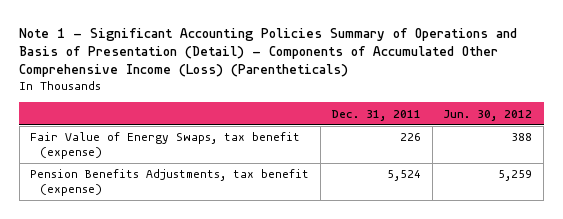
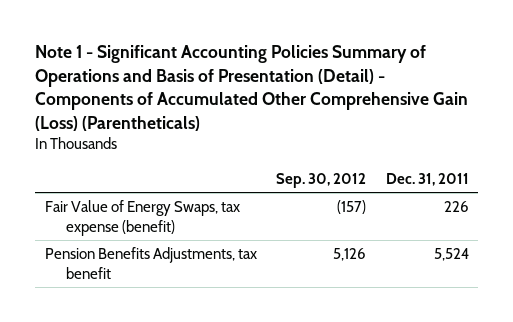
[19,27,518,78] Note 1 - Significant Accounting Policies Summary of Operations and Basis of Presentation (Detail) - Components of Accumulated Other Comprehensive Income (Loss) (Parentheticals) -> [34,45,468,131] Note 1 - Significant Accounting Policies Summary of Operations and Basis of Presentation (Detail) - Components of Accumulated Other Comprehensive Gain (Loss) (Parentheticals)
[443,109,533,121] Jun. 30, 2012 -> none
none -> [276,172,367,188] Sep. 30, 2012
[30,132,301,160] Fair Value of Energy Swaps, tax benefit (expense) -> [44,200,240,236] Fair Value of Energy Swaps, tax expense (benefit)
[30,169,310,197] Pension Benefits Adjustments, tax benefit (expense) -> [44,247,257,279] Pension Benefits Adjustments, tax benefit

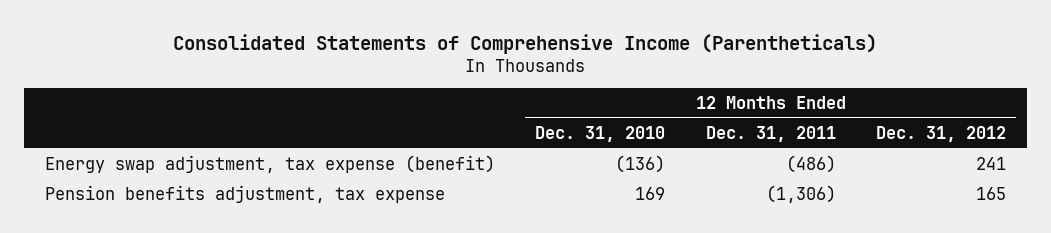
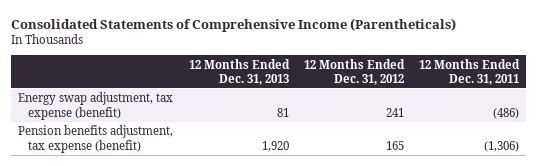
[535,125,666,142] Dec. 31, 2010 -> none
none -> [188,58,290,85] 12 Months Ended Dec. 31, 2013
[44,184,445,203] Pension benefits adjustment, tax expense -> [18,125,174,153] Pension benefits adjustment, tax expense (benefit)

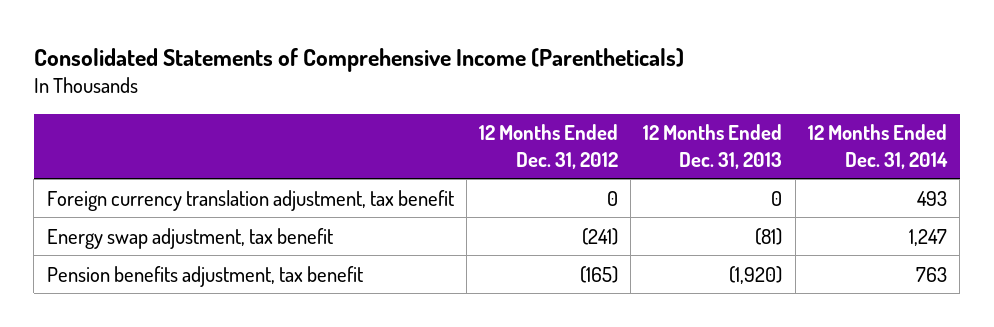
[418,58,520,85] 12 Months Ended Dec. 31, 2011 -> none
none -> [807,124,948,169] 12 Months Ended Dec. 31, 2014
none -> [46,189,454,211] Foreign currency translation adjustment, tax benefit
[18,92,174,120] Energy swap adjustment, tax expense (benefit) -> [46,227,333,249] Energy swap adjustment, tax benefit
[276,107,289,117] 81 -> [755,227,783,245] (81)
[385,107,404,117] 241 -> [582,227,619,245] (241)
[18,125,174,153] Pension benefits adjustment, tax expense (benefit) -> [46,265,363,287] Pension benefits adjustment, tax benefit
[261,140,289,152] 1,920 -> [729,265,783,284] (1,920)
[385,140,404,150] 165 -> [580,265,619,283] (165)

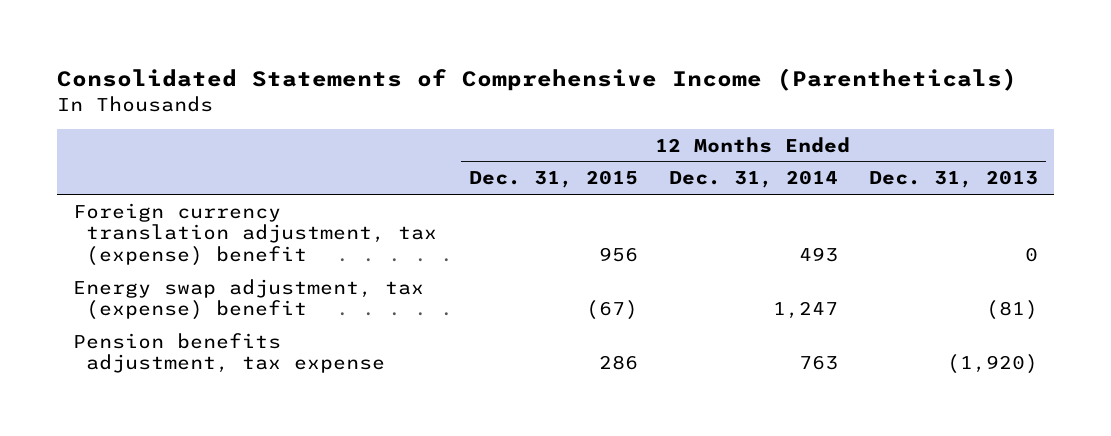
[479,124,619,169] 12 Months Ended Dec. 31, 2012 -> none
none -> [468,170,638,189] Dec. 31, 2015
[46,189,454,211] Foreign currency translation adjustment, tax benefit -> [72,202,438,266] Foreign currency translation adjustment, tax (expense) benefit
[46,227,333,249] Energy swap adjustment, tax benefit -> [72,278,424,321] Energy swap adjustment, tax (expense) benefit
[46,265,363,287] Pension benefits adjustment, tax benefit -> [72,332,386,374] Pension benefits adjustment, tax expense

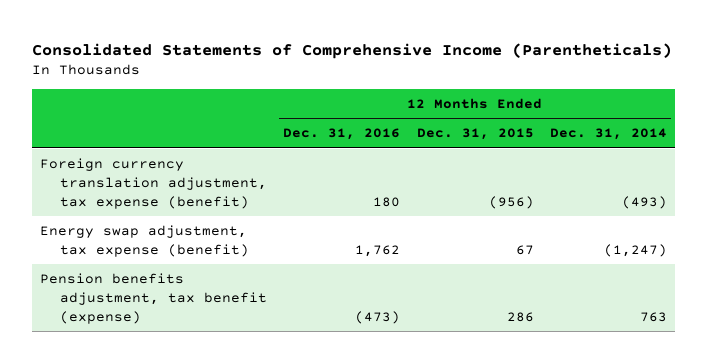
[869,170,1039,189] Dec. 31, 2013 -> none
none -> [283,128,401,141] Dec. 31, 2016
[72,202,438,266] Foreign currency translation adjustment, tax (expense) benefit -> [39,157,268,209] Foreign currency translation adjustment, tax expense (benefit)
[598,246,638,262] 956 -> [488,195,534,209] (956)
[798,246,838,262] 493 -> [621,195,667,209] (493)
[72,278,424,321] Energy swap adjustment, tax (expense) benefit -> [39,224,250,257] Energy swap adjustment, tax expense (benefit)
[585,300,638,321] (67) -> [515,244,534,255] 67
[772,301,838,320] 1,247 -> [603,243,667,257] (1,247)
[72,332,386,374] Pension benefits adjustment, tax expense -> [39,272,268,324] Pension benefits adjustment, tax benefit (expense)

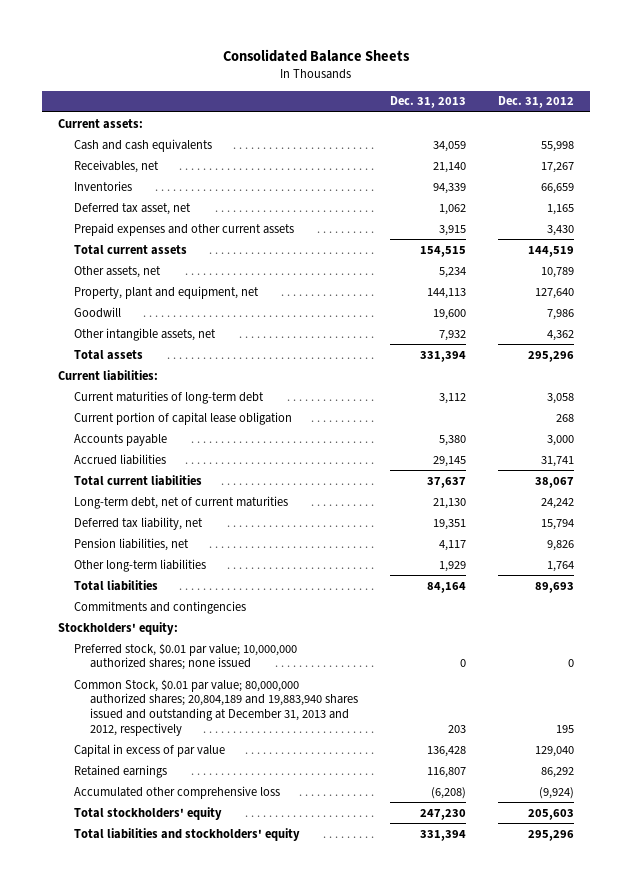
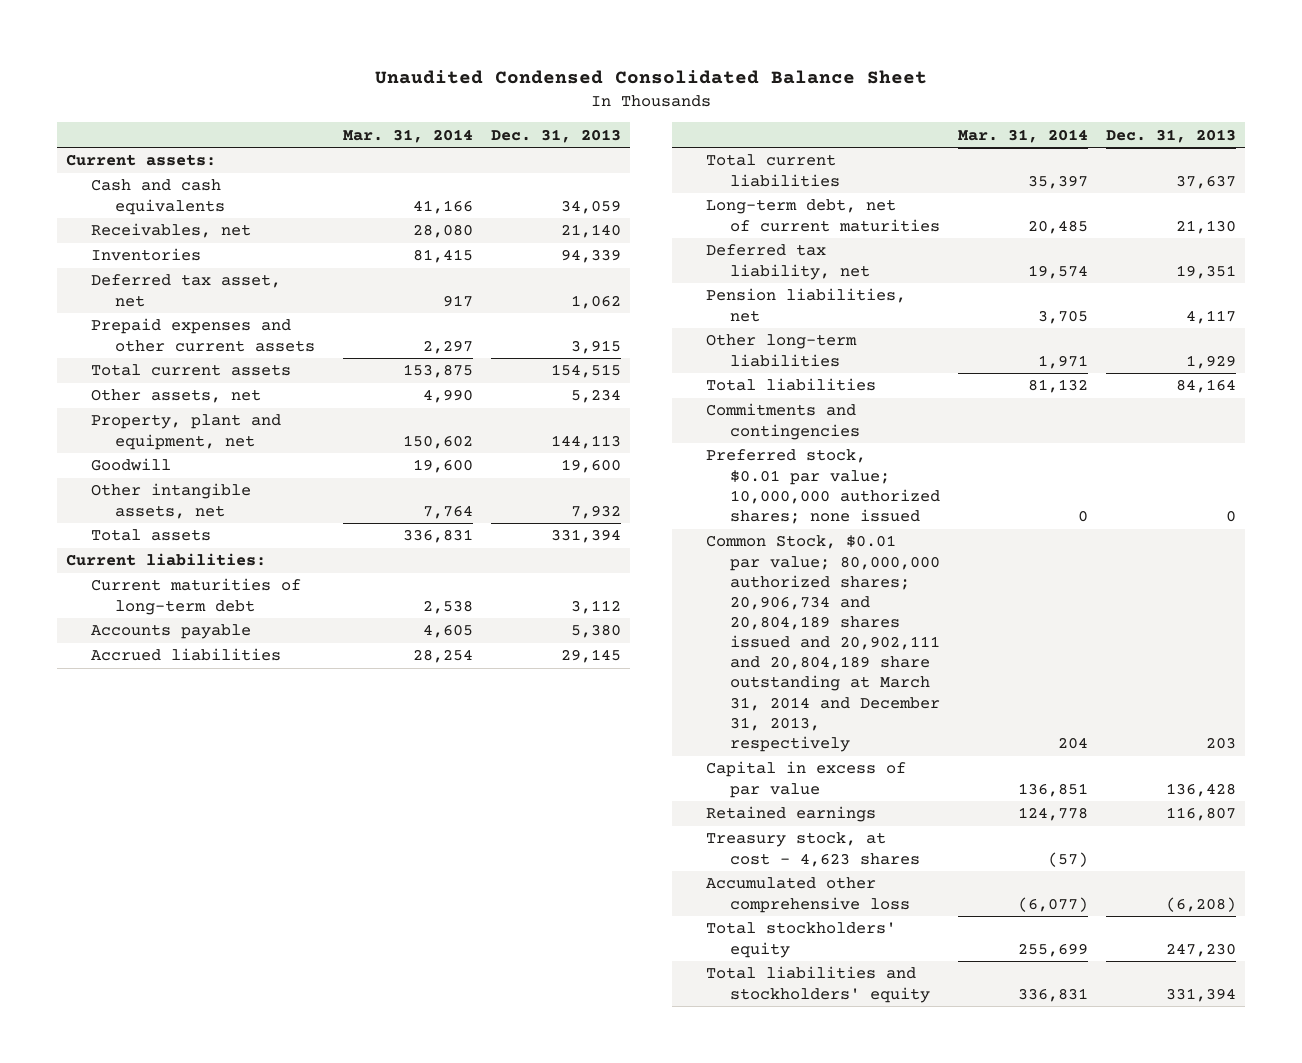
[222,49,410,63] Consolidated Balance Sheets -> [374,69,927,84] Unaudited Condensed Consolidated Balance Sheet
[498,96,575,109] Dec. 31, 2012 -> none
none -> [343,128,474,143] Mar. 31, 2014
[73,411,292,425] Current portion of capital lease obligation -> none
[57,621,178,635] Stockholders' equity: -> none
[73,678,359,737] Common Stock, $0.01 par value; 80,000,000 authorized shares; 20,804,189 and 19,883,940 shares issued and outstanding at December 31, 2013 and 2012, respectively -> [705,535,941,752] Common Stock, $0.01 par value; 80,000,000 authorized shares; 20,906,734 and 20,804,189 shares issued and 20,902,111 and 20,804,189 share outstanding at March 31, 2014 and December 31, 2013, respectively
none -> [705,832,921,867] Treasury stock, at cost - 4,623 shares

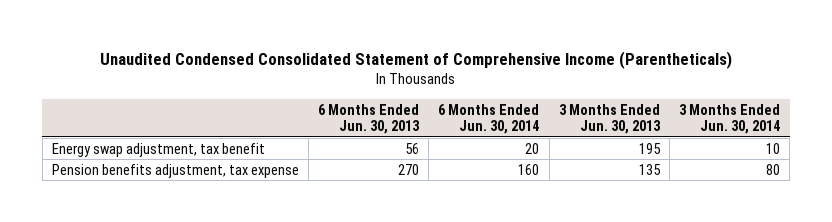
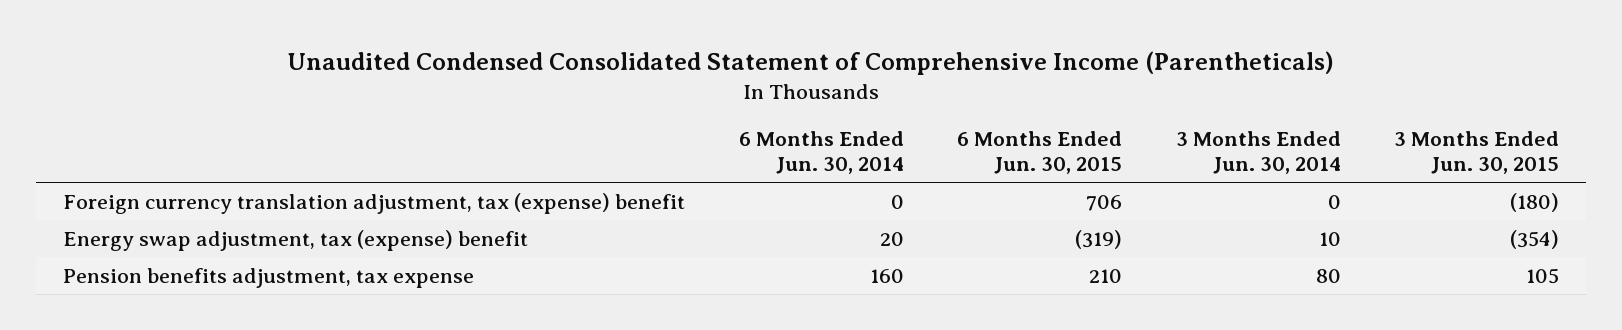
[318,103,421,135] 6 Months Ended Jun. 30, 2013 -> none
[558,103,661,135] 3 Months Ended Jun. 30, 2013 -> none
none -> [957,130,1123,175] 6 Months Ended Jun. 30, 2015
none -> [1394,130,1560,175] 3 Months Ended Jun. 30, 2015
none -> [63,192,686,214] Foreign currency translation adjustment, tax (expense) benefit
[51,142,265,157] Energy swap adjustment, tax benefit -> [63,229,529,251] Energy swap adjustment, tax (expense) benefit

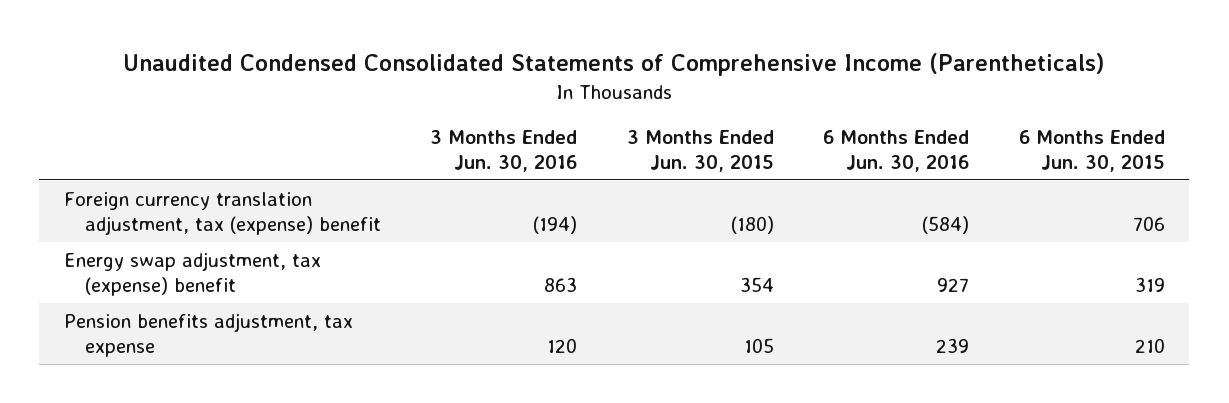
[288,50,1335,75] Unaudited Condensed Consolidated Statement of Comprehensive Income (Parentheticals) -> [123,52,1105,76] Unaudited Condensed Consolidated Statements of Comprehensive Income (Parentheticals)
[738,130,904,175] 6 Months Ended Jun. 30, 2014 -> none
[1175,130,1341,175] 3 Months Ended Jun. 30, 2014 -> none
none -> [430,129,578,172] 3 Months Ended Jun. 30, 2016
none -> [823,129,970,172] 6 Months Ended Jun. 30, 2016
[1075,229,1123,249] (319) -> [1134,276,1165,292] 319
[1510,229,1560,249] (354) -> [739,276,774,292] 354

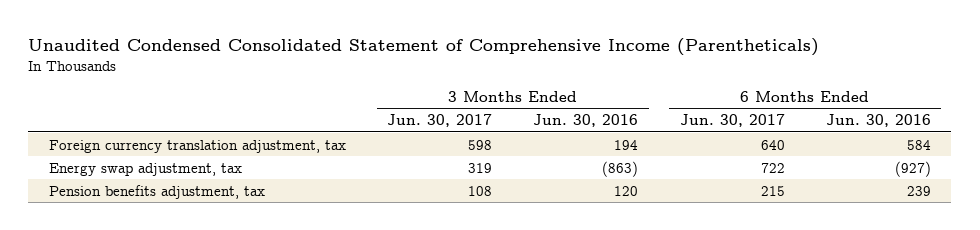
[123,52,1105,76] Unaudited Condensed Consolidated Statements of Comprehensive Income (Parentheticals) -> [28,38,820,57] Unaudited Condensed Consolidated Statement of Comprehensive Income (Parentheticals)
[626,129,774,172] 3 Months Ended Jun. 30, 2015 -> none
[1018,129,1165,172] 6 Months Ended Jun. 30, 2015 -> none
none -> [387,114,493,128] Jun. 30, 2017
none -> [679,114,785,128] Jun. 30, 2017
[64,191,381,235] Foreign currency translation adjustment, tax (expense) benefit -> [48,139,346,153] Foreign currency translation adjustment, tax
[533,215,578,234] (194) -> [614,139,639,150] 194
[922,215,970,234] (584) -> [906,139,931,150] 584
[64,251,322,296] Energy swap adjustment, tax (expense) benefit -> [48,162,242,176] Energy swap adjustment, tax
[544,276,578,292] 863 -> [602,160,639,177] (863)
[937,277,970,292] 927 -> [894,160,931,177] (927)
[64,312,354,357] Pension benefits adjustment, tax expense -> [48,184,265,199] Pension benefits adjustment, tax

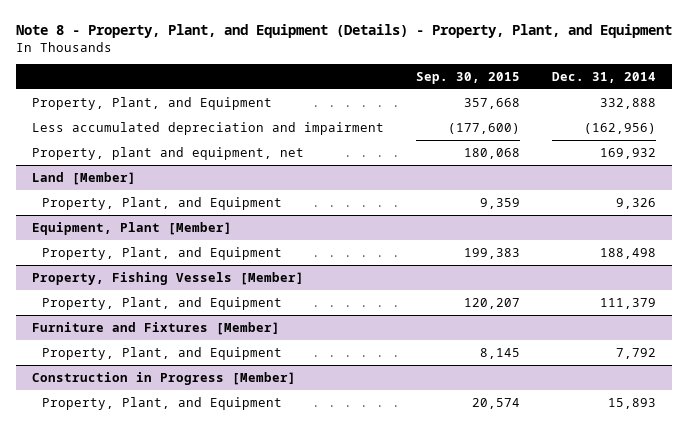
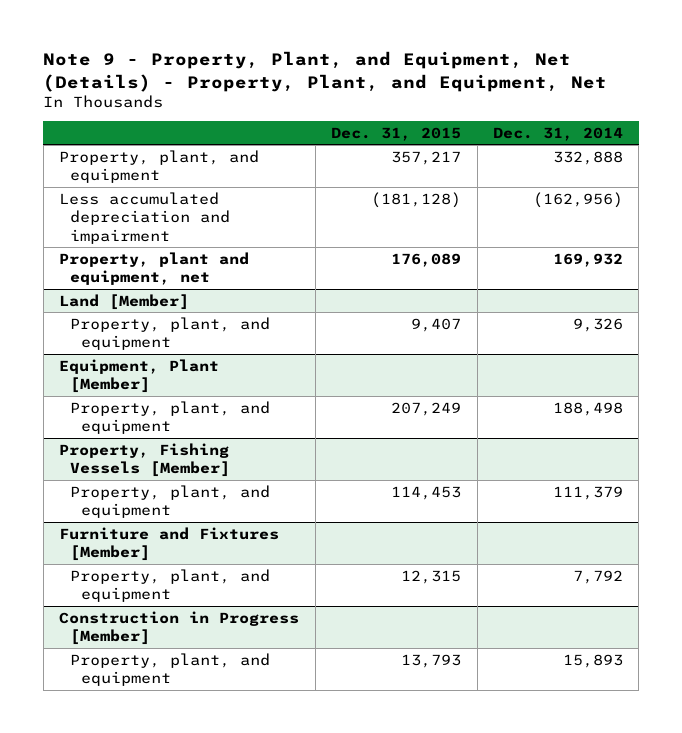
[15,23,672,38] Note 8 - Property, Plant, and Equipment (Details) - Property, Plant, and Equipment -> [43,51,608,92] Note 9 - Property, Plant, and Equipment, Net (Details) - Property, Plant, and Equipment, Net
[416,71,521,84] Sep. 30, 2015 -> none
none -> [331,126,462,141] Dec. 31, 2015
[31,96,272,110] Property, Plant, and Equipment -> [59,149,260,184] Property, plant, and equipment
[42,196,283,210] Property, Plant, and Equipment -> [70,316,271,351] Property, plant, and equipment
[42,246,283,260] Property, Plant, and Equipment -> [70,400,271,435] Property, plant, and equipment
[42,296,283,310] Property, Plant, and Equipment -> [70,484,271,519] Property, plant, and equipment
[42,346,283,360] Property, Plant, and Equipment -> [70,568,271,603] Property, plant, and equipment
[42,396,283,410] Property, Plant, and Equipment -> [70,652,271,687] Property, plant, and equipment

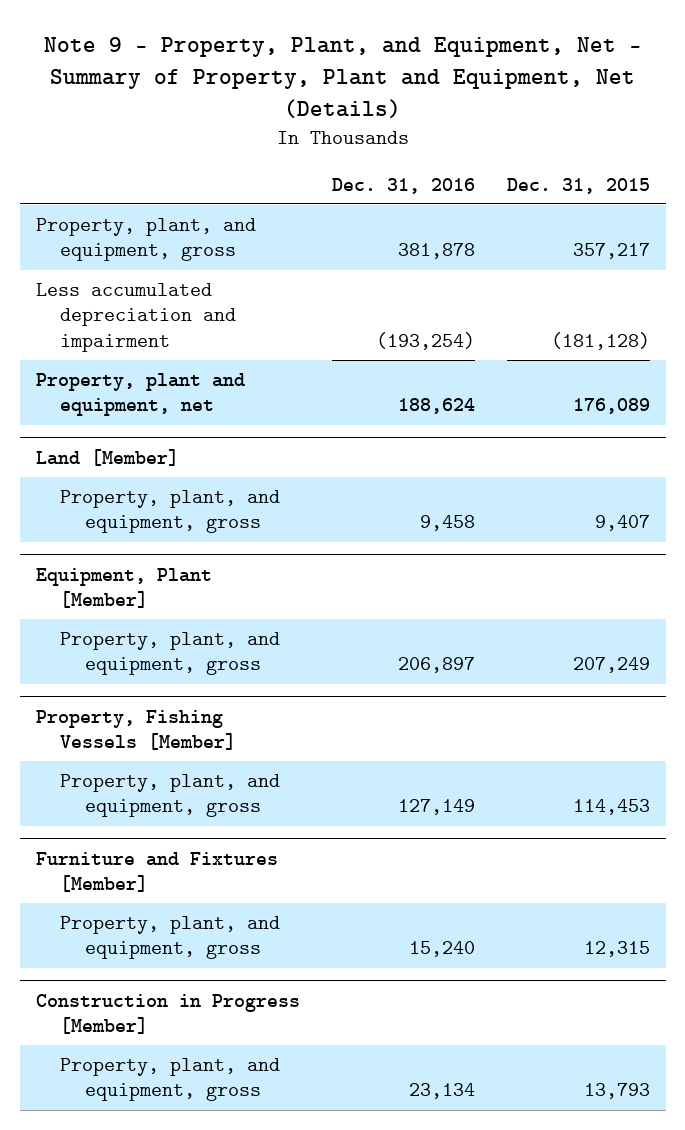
[43,51,608,92] Note 9 - Property, Plant, and Equipment, Net (Details) - Property, Plant, and Equipment, Net -> [43,36,642,119] Note 9 - Property, Plant, and Equipment, Net - Summary of Property, Plant and Equipment, Net (Details)
[493,126,624,141] Dec. 31, 2014 -> none
none -> [331,177,475,194] Dec. 31, 2016
[59,149,260,184] Property, plant, and equipment -> [35,217,256,262] Property, plant, and equipment, gross
[70,316,271,351] Property, plant, and equipment -> [60,489,281,534] Property, plant, and equipment, gross
[70,400,271,435] Property, plant, and equipment -> [60,631,281,676] Property, plant, and equipment, gross
[70,484,271,519] Property, plant, and equipment -> [60,773,281,818] Property, plant, and equipment, gross
[70,568,271,603] Property, plant, and equipment -> [60,915,281,960] Property, plant, and equipment, gross
[70,652,271,687] Property, plant, and equipment -> [60,1057,281,1102] Property, plant, and equipment, gross

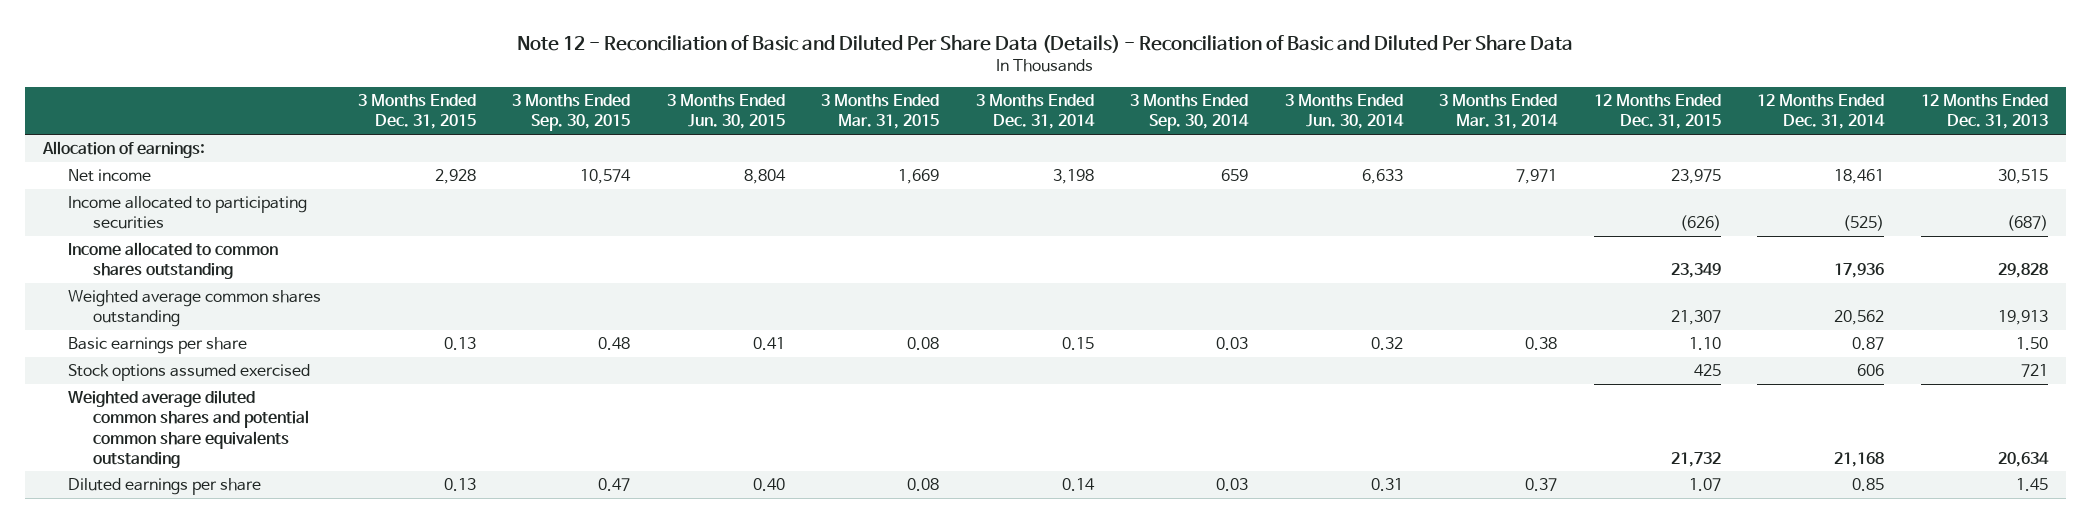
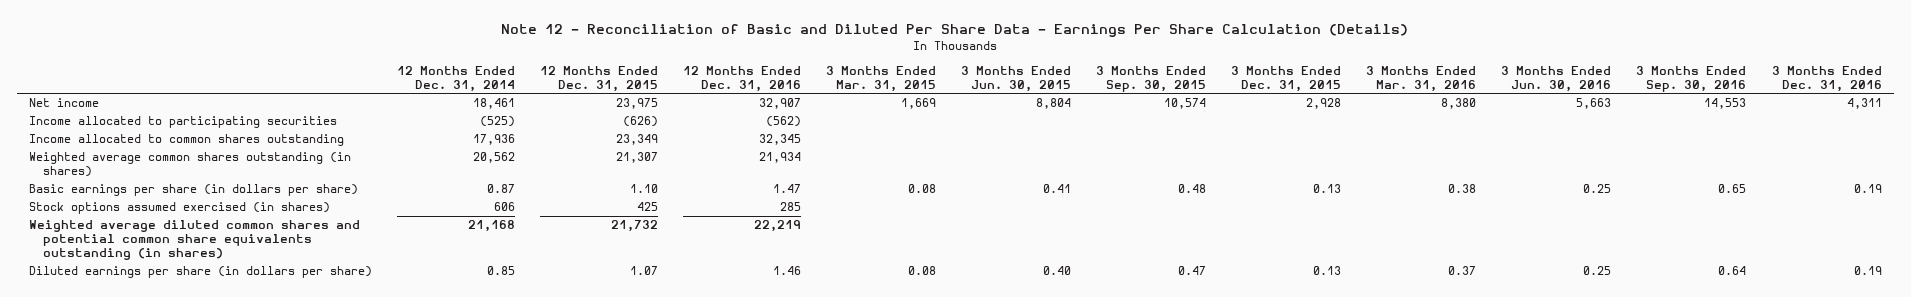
[517,34,1574,53] Note 12 - Reconciliation of Basic and Diluted Per Share Data (Details) - Reconciliation of Basic and Diluted Per Share Data -> [501,24,1409,38] Note 12 - Reconciliation of Basic and Diluted Per Share Data - Earnings Per Share Calculation (Details)
[975,94,1095,130] 3 Months Ended Dec. 31, 2014 -> none
[1130,94,1250,132] 3 Months Ended Sep. 30, 2014 -> none
[1284,94,1404,130] 3 Months Ended Jun. 30, 2014 -> none
[1439,94,1559,130] 3 Months Ended Mar. 31, 2014 -> none
[1920,94,2048,130] 12 Months Ended Dec. 31, 2013 -> none
none -> [683,65,802,92] 12 Months Ended Dec. 31, 2016
none -> [1366,65,1477,92] 3 Months Ended Mar. 31, 2016
none -> [1501,65,1612,92] 3 Months Ended Jun. 30, 2016
none -> [1636,65,1747,92] 3 Months Ended Sep. 30, 2016
none -> [1771,65,1882,92] 3 Months Ended Dec. 31, 2016
[42,141,206,159] Allocation of earnings: -> none
[68,290,322,328] Weighted average common shares outstanding -> [29,152,352,178] Weighted average common shares outstanding (in shares)
[68,337,248,355] Basic earnings per share -> [29,184,359,197] Basic earnings per share (in dollars per share)
[68,364,311,382] Stock options assumed exercised -> [29,202,331,215] Stock options assumed exercised (in shares)
[68,390,310,468] Weighted average diluted common shares and potential common share equivalents outstanding -> [29,220,361,261] Weighted average diluted common shares and potential common share equivalents outstanding (in shares)
[68,478,262,496] Diluted earnings per share -> [29,266,373,279] Diluted earnings per share (in dollars per share)

